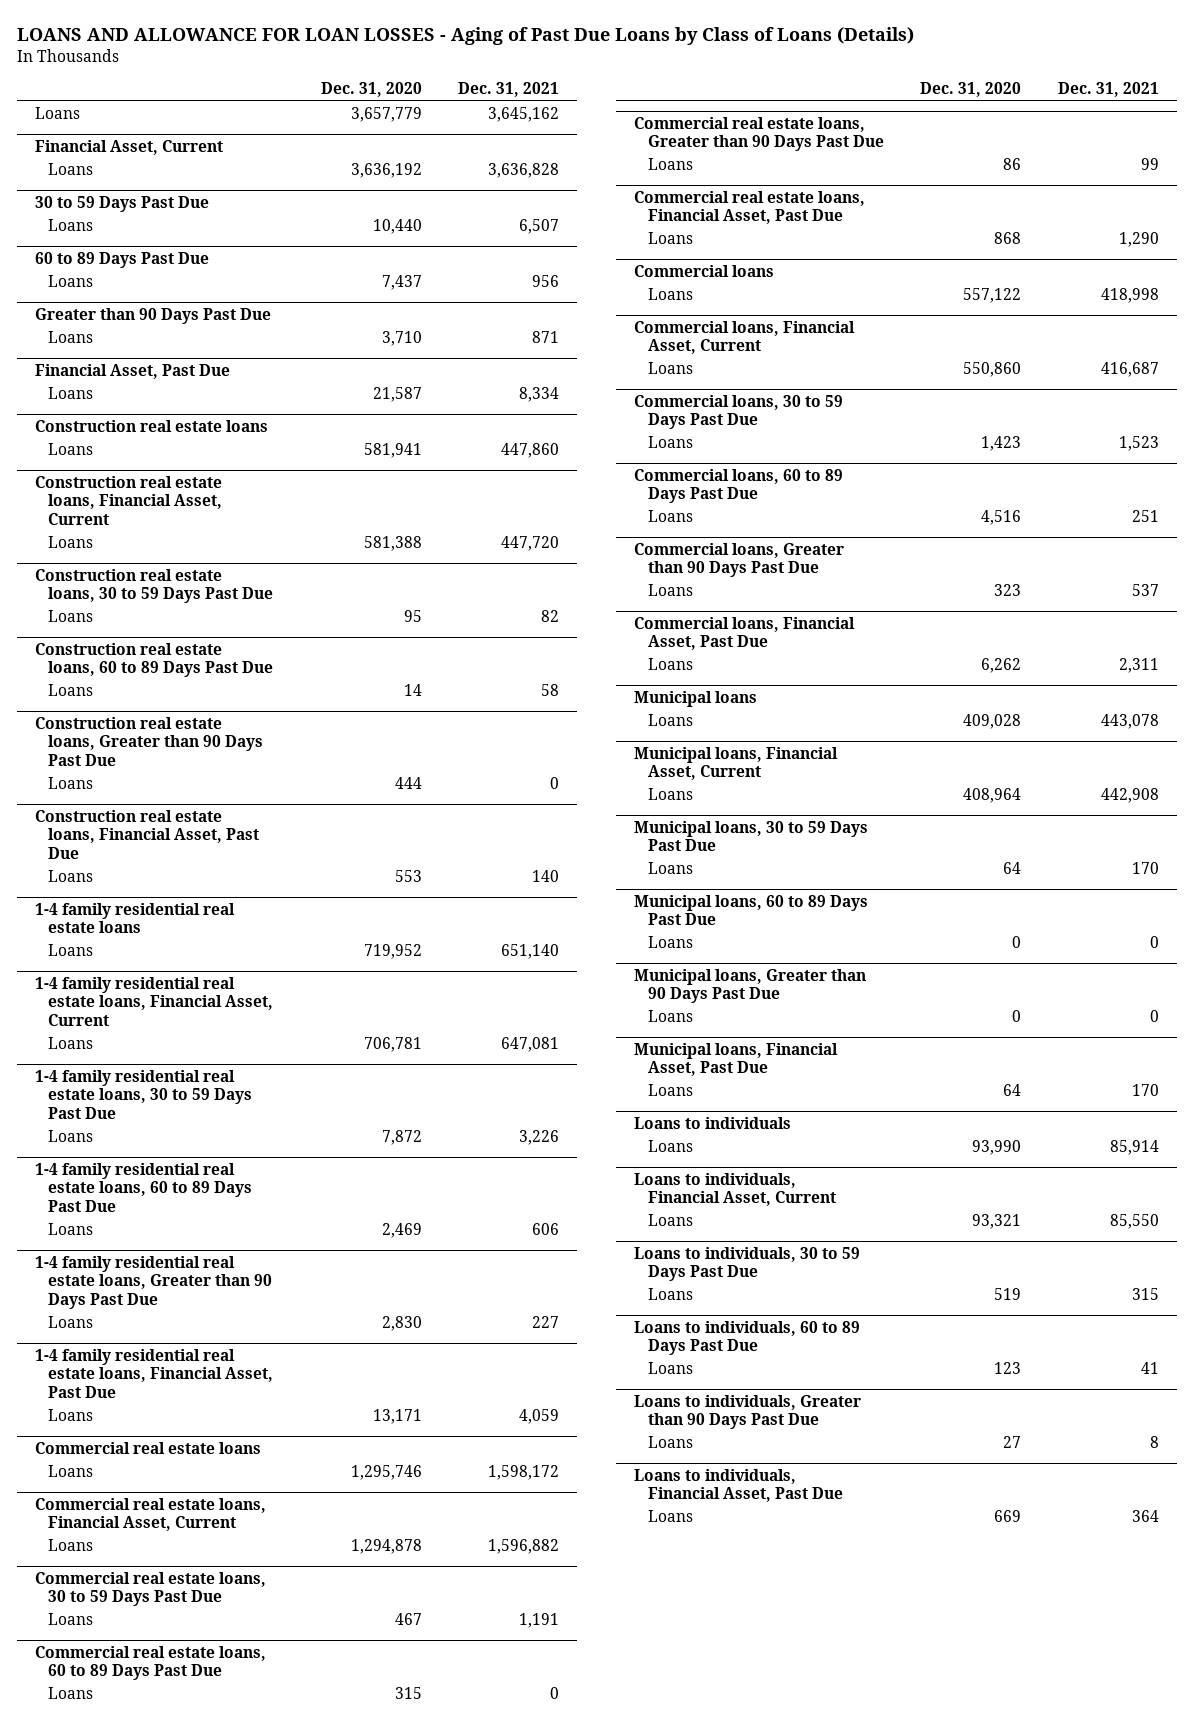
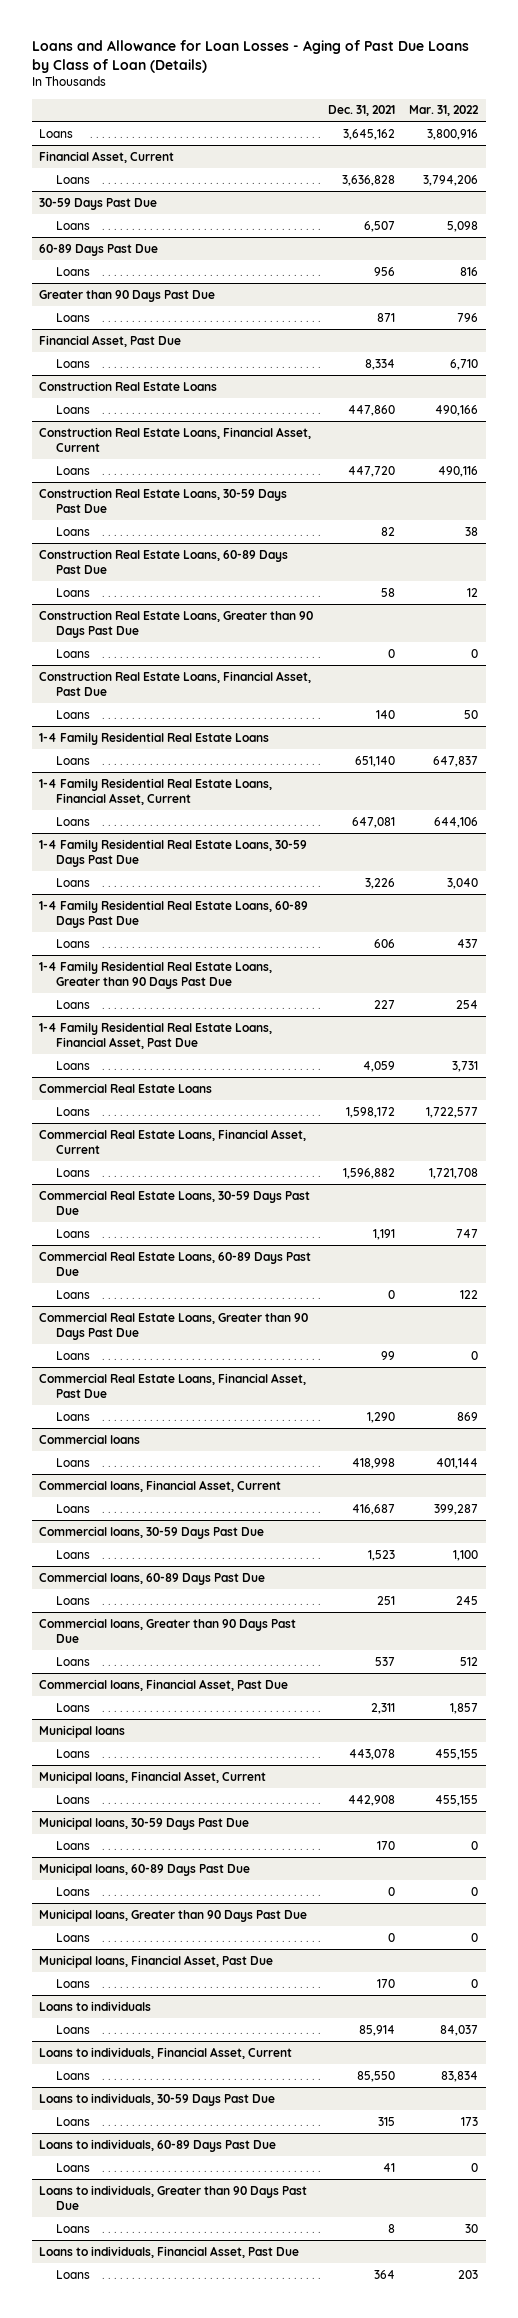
[16,26,914,45] LOANS AND ALLOWANCE FOR LOAN LOSSES - Aging of Past Due Loans by Class of Loans (Details) -> [32,39,470,73] Loans and Allowance for Loan Losses - Aging of Past Due Loans by Class of Loan (Details)
[320,82,422,98] Dec. 31, 2020 -> none
none -> [409,105,480,117] Mar. 31, 2022
[34,195,209,212] 30 to 59 Days Past Due -> [39,197,158,210] 30-59 Days Past Due
[34,251,209,268] 60 to 89 Days Past Due -> [39,243,159,256] 60-89 Days Past Due
[34,419,268,432] Construction real estate loans -> [39,380,218,391] Construction Real Estate Loans
[34,475,223,525] Construction real estate loans, Financial Asset, Current -> [39,426,312,452] Construction Real Estate Loans, Financial Asset, Current
[34,568,274,604] Construction real estate loans, 30 to 59 Days Past Due -> [39,487,288,513] Construction Real Estate Loans, 30-59 Days Past Due
[34,642,274,678] Construction real estate loans, 60 to 89 Days Past Due -> [39,548,289,574] Construction Real Estate Loans, 60-89 Days Past Due
[34,716,264,766] Construction real estate loans, Greater than 90 Days Past Due -> [39,609,314,638] Construction Real Estate Loans, Greater than 90 Days Past Due
[34,809,260,859] Construction real estate loans, Financial Asset, Past Due -> [39,670,312,696] Construction Real Estate Loans, Financial Asset, Past Due
[34,902,235,934] 1-4 family residential real estate loans -> [39,731,270,745] 1-4 Family Residential Real Estate Loans
[34,976,274,1026] 1-4 family residential real estate loans, Financial Asset, Current -> [39,777,273,805] 1-4 Family Residential Real Estate Loans, Financial Asset, Current
[34,1069,253,1119] 1-4 family residential real estate loans, 30 to 59 Days Past Due -> [39,838,308,867] 1-4 Family Residential Real Estate Loans, 30-59 Days Past Due
[34,1162,253,1212] 1-4 family residential real estate loans, 60 to 89 Days Past Due -> [39,899,309,928] 1-4 Family Residential Real Estate Loans, 60-89 Days Past Due
[34,1255,273,1309] 1-4 family residential real estate loans, Greater than 90 Days Past Due -> [39,960,273,989] 1-4 Family Residential Real Estate Loans, Greater than 90 Days Past Due
[34,1348,274,1398] 1-4 family residential real estate loans, Financial Asset, Past Due -> [39,1021,273,1049] 1-4 Family Residential Real Estate Loans, Financial Asset, Past Due
[34,1441,261,1454] Commercial real estate loans -> [39,1082,213,1093] Commercial Real Estate Loans
[34,1497,266,1532] Commercial real estate loans, Financial Asset, Current -> [39,1128,307,1154] Commercial Real Estate Loans, Financial Asset, Current
[34,1571,266,1607] Commercial real estate loans, 30 to 59 Days Past Due -> [39,1189,311,1215] Commercial Real Estate Loans, 30-59 Days Past Due
[34,1645,266,1681] Commercial real estate loans, 60 to 89 Days Past Due -> [39,1250,312,1276] Commercial Real Estate Loans, 60-89 Days Past Due
[634,116,884,152] Commercial real estate loans, Greater than 90 Days Past Due -> [39,1311,309,1340] Commercial Real Estate Loans, Greater than 90 Days Past Due
[634,190,866,225] Commercial real estate loans, Financial Asset, Past Due -> [39,1372,307,1398] Commercial Real Estate Loans, Financial Asset, Past Due
[634,394,844,430] Commercial loans, 30 to 59 Days Past Due -> [39,1525,265,1539] Commercial loans, 30-59 Days Past Due
[634,468,844,504] Commercial loans, 60 to 89 Days Past Due -> [39,1571,266,1585] Commercial loans, 60-89 Days Past Due
[634,820,869,852] Municipal loans, 30 to 59 Days Past Due -> [39,1816,250,1830] Municipal loans, 30-59 Days Past Due
[634,894,869,926] Municipal loans, 60 to 89 Days Past Due -> [39,1862,251,1876] Municipal loans, 60-89 Days Past Due
[634,1246,861,1282] Loans to individuals, 30 to 59 Days Past Due -> [39,2092,276,2106] Loans to individuals, 30-59 Days Past Due
[634,1320,861,1356] Loans to individuals, 60 to 89 Days Past Due -> [39,2138,277,2152] Loans to individuals, 60-89 Days Past Due

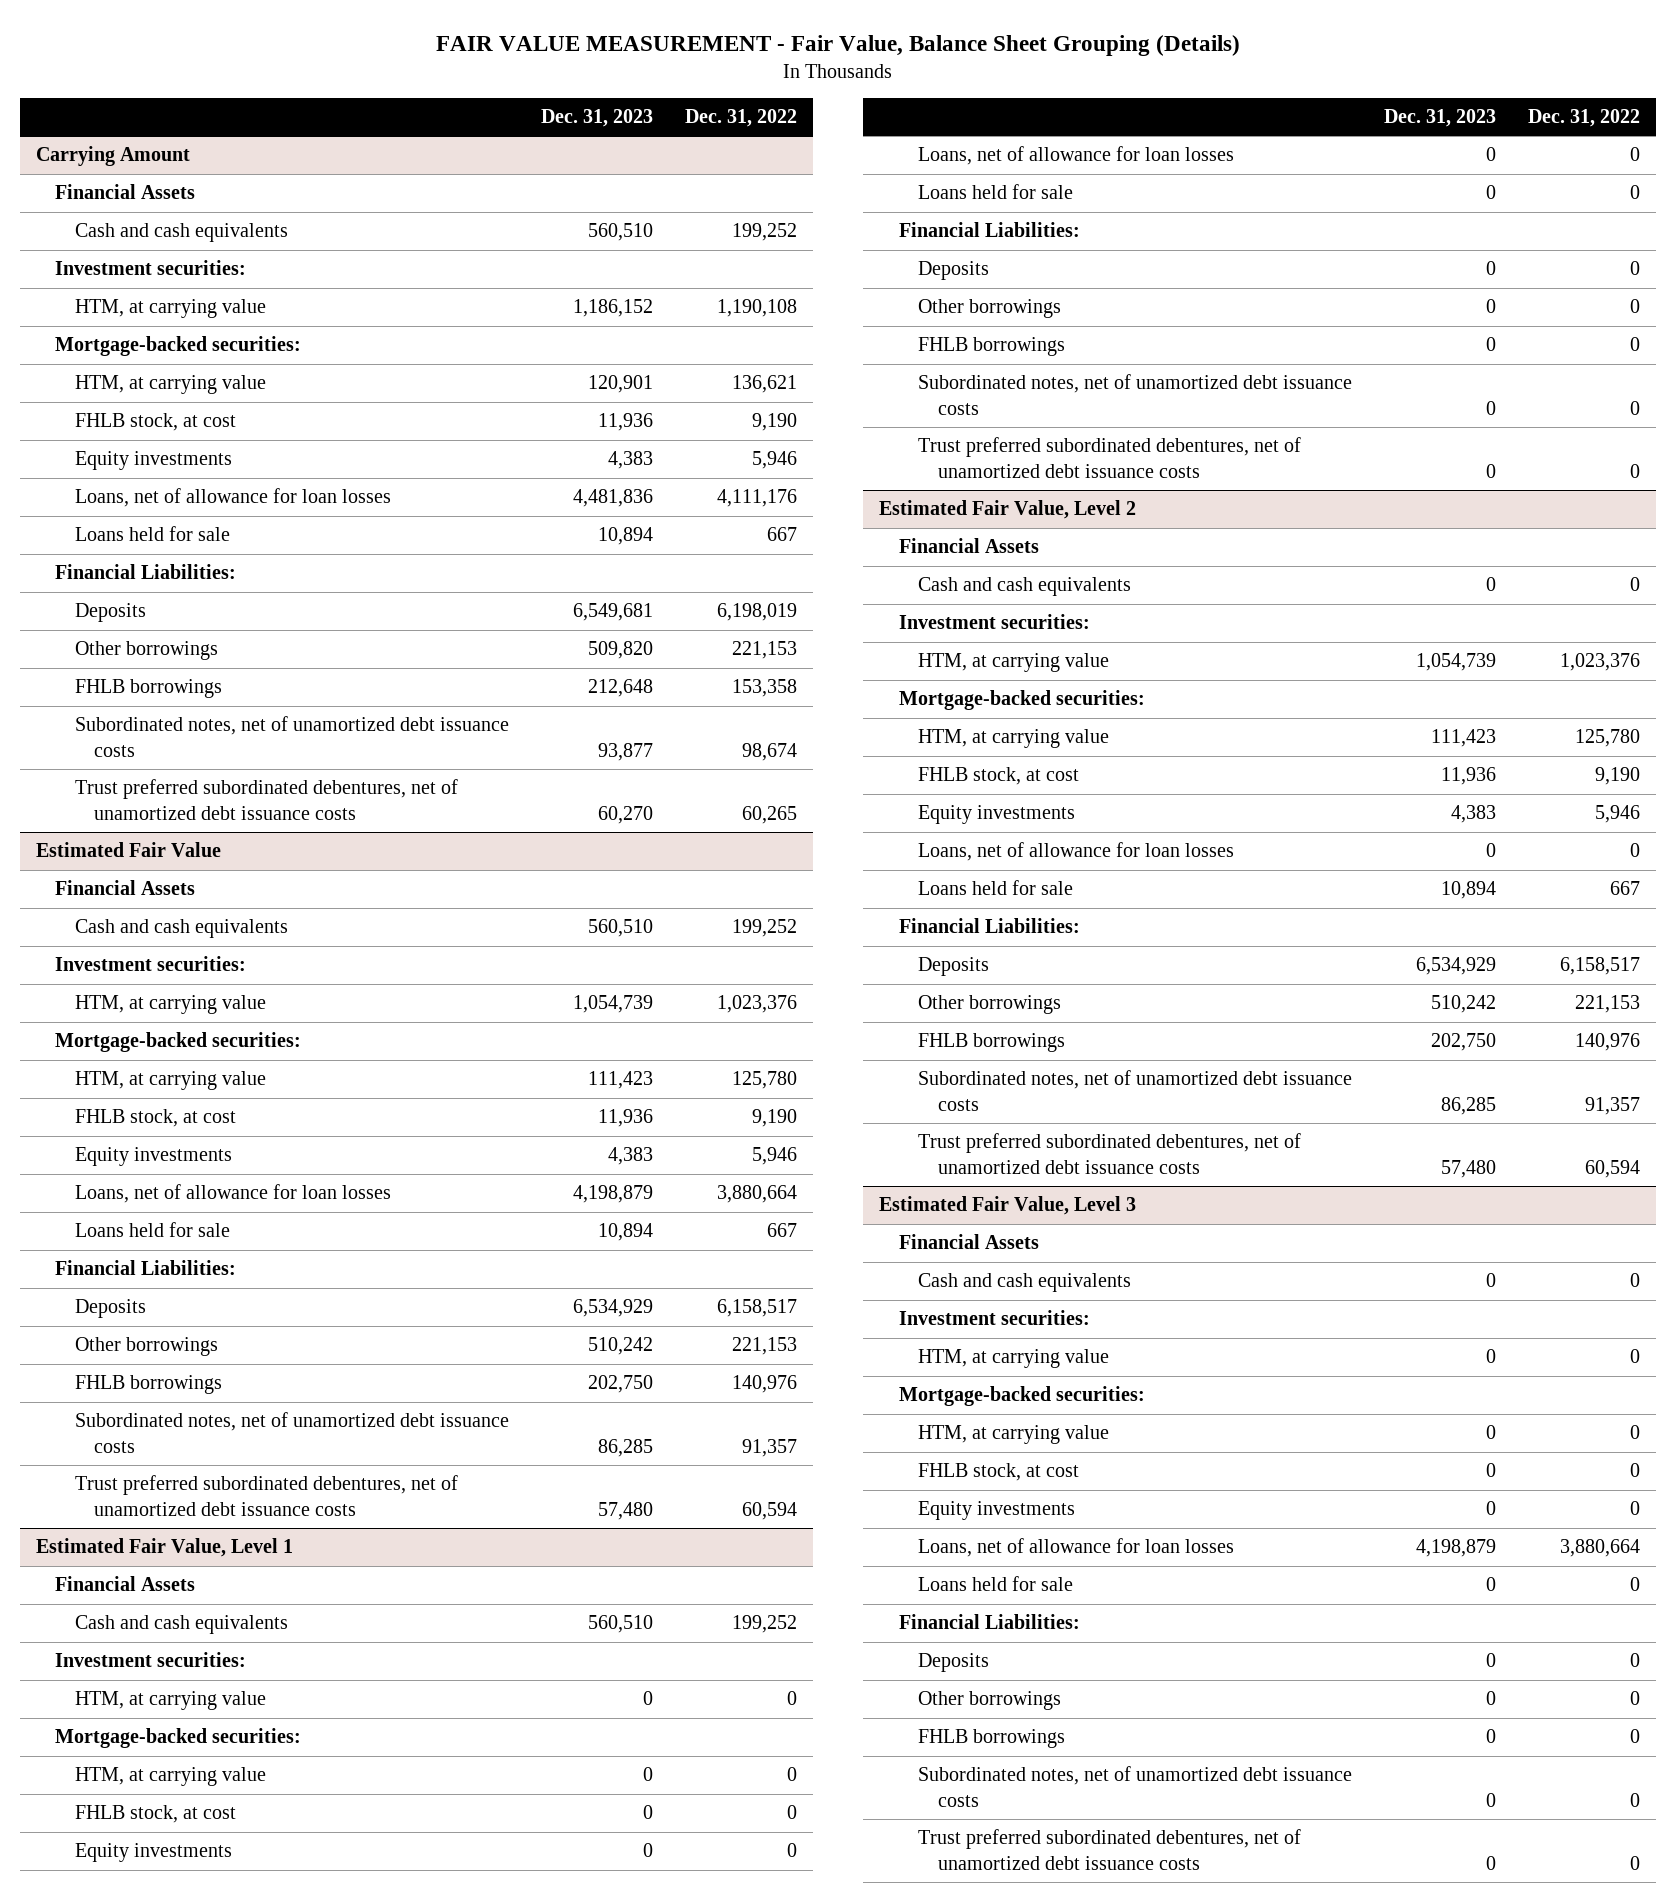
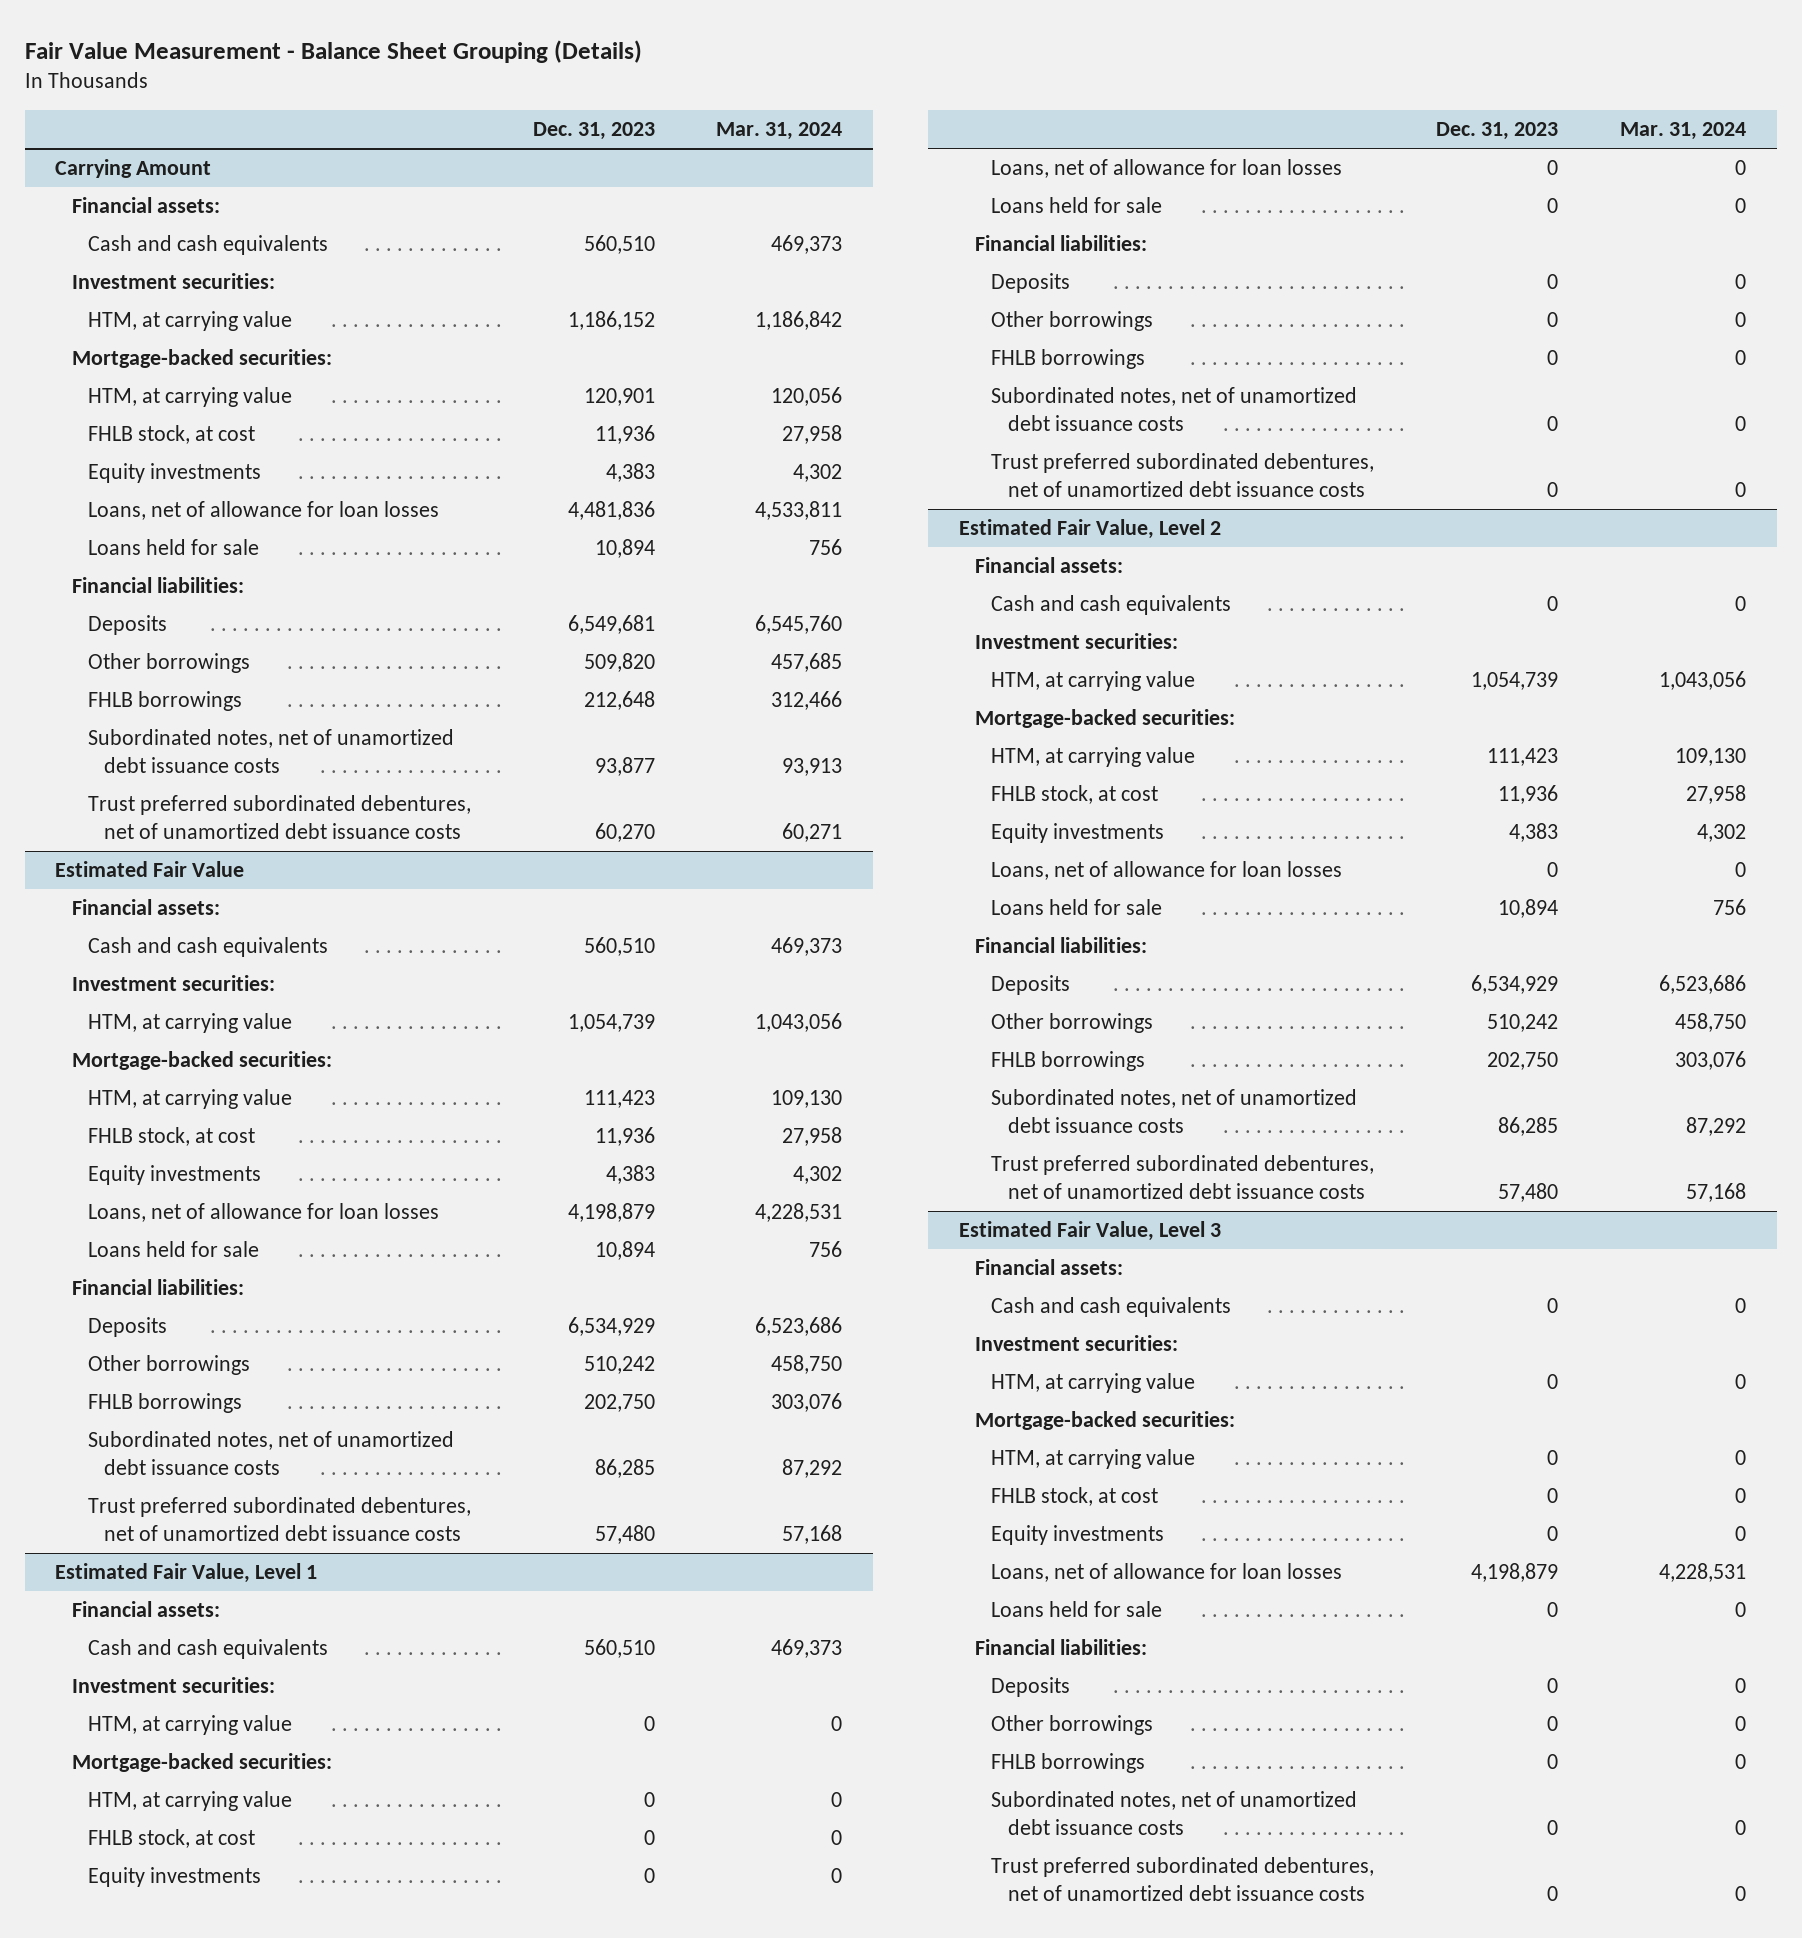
[435,34,1240,56] FAIR VALUE MEASUREMENT - Fair Value, Balance Sheet Grouping (Details) -> [24,39,642,63] Fair Value Measurement - Balance Sheet Grouping (Details)
[684,108,797,127] Dec. 31, 2022 -> none
none -> [716,122,843,141] Mar. 31, 2024
[55,184,196,200] Financial Assets -> [71,197,220,214] Financial assets:
[55,564,237,580] Financial Liabilities: -> [71,577,244,594] Financial liabilities:
[55,880,196,896] Financial Assets -> [71,899,220,916] Financial assets:
[55,1260,237,1276] Financial Liabilities: -> [71,1279,244,1296] Financial liabilities:
[55,1576,196,1592] Financial Assets -> [71,1601,220,1618] Financial assets:
[898,222,1080,238] Financial Liabilities: -> [975,235,1148,252] Financial liabilities:
[898,538,1039,554] Financial Assets -> [975,557,1124,574] Financial assets:
[898,918,1080,934] Financial Liabilities: -> [975,937,1148,954] Financial liabilities:
[898,1234,1039,1250] Financial Assets -> [975,1259,1124,1276] Financial assets:
[898,1614,1080,1630] Financial Liabilities: -> [975,1639,1148,1656] Financial liabilities:

